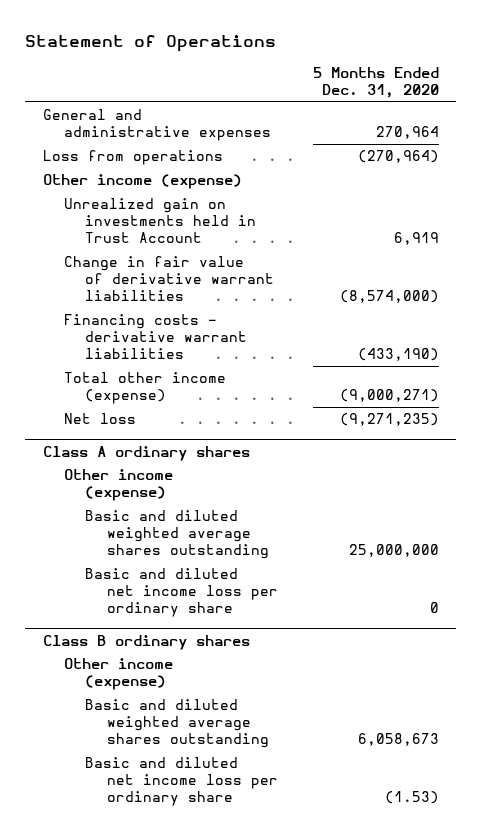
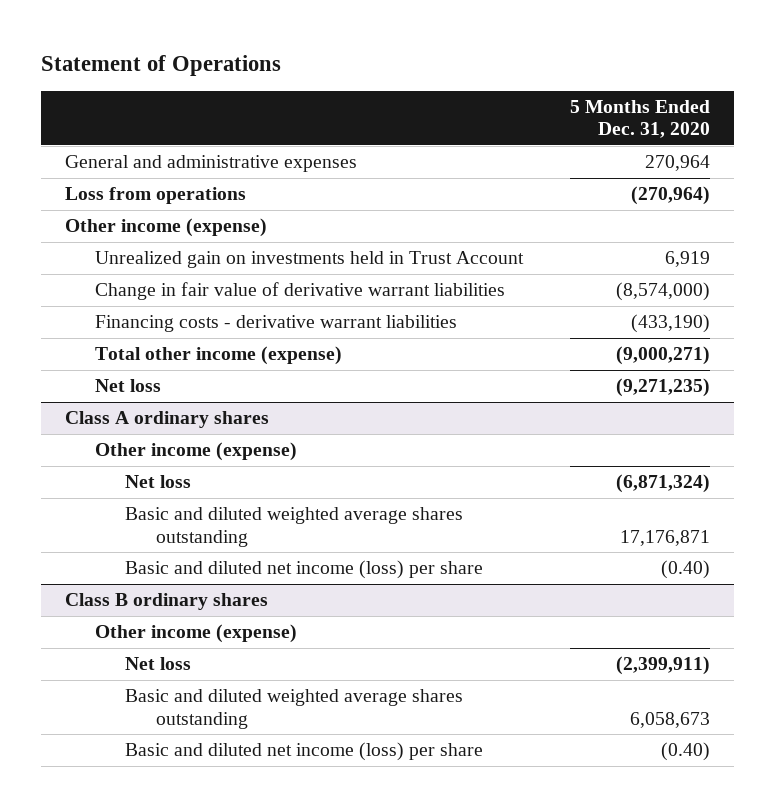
none -> [125,475,192,489] Net loss
[348,544,439,558] 25,000,000 -> [620,529,711,546] 17,176,871
[85,568,278,618] Basic and diluted net income loss per ordinary share -> [125,560,484,580] Basic and diluted net income (loss) per share
[429,602,439,614] 0 -> [661,560,711,580] (0.40)
none -> [125,657,192,671] Net loss
[85,757,278,807] Basic and diluted net income loss per ordinary share -> [125,742,484,762] Basic and diluted net income (loss) per share
[384,791,439,805] (1.53) -> [661,742,711,762] (0.40)

